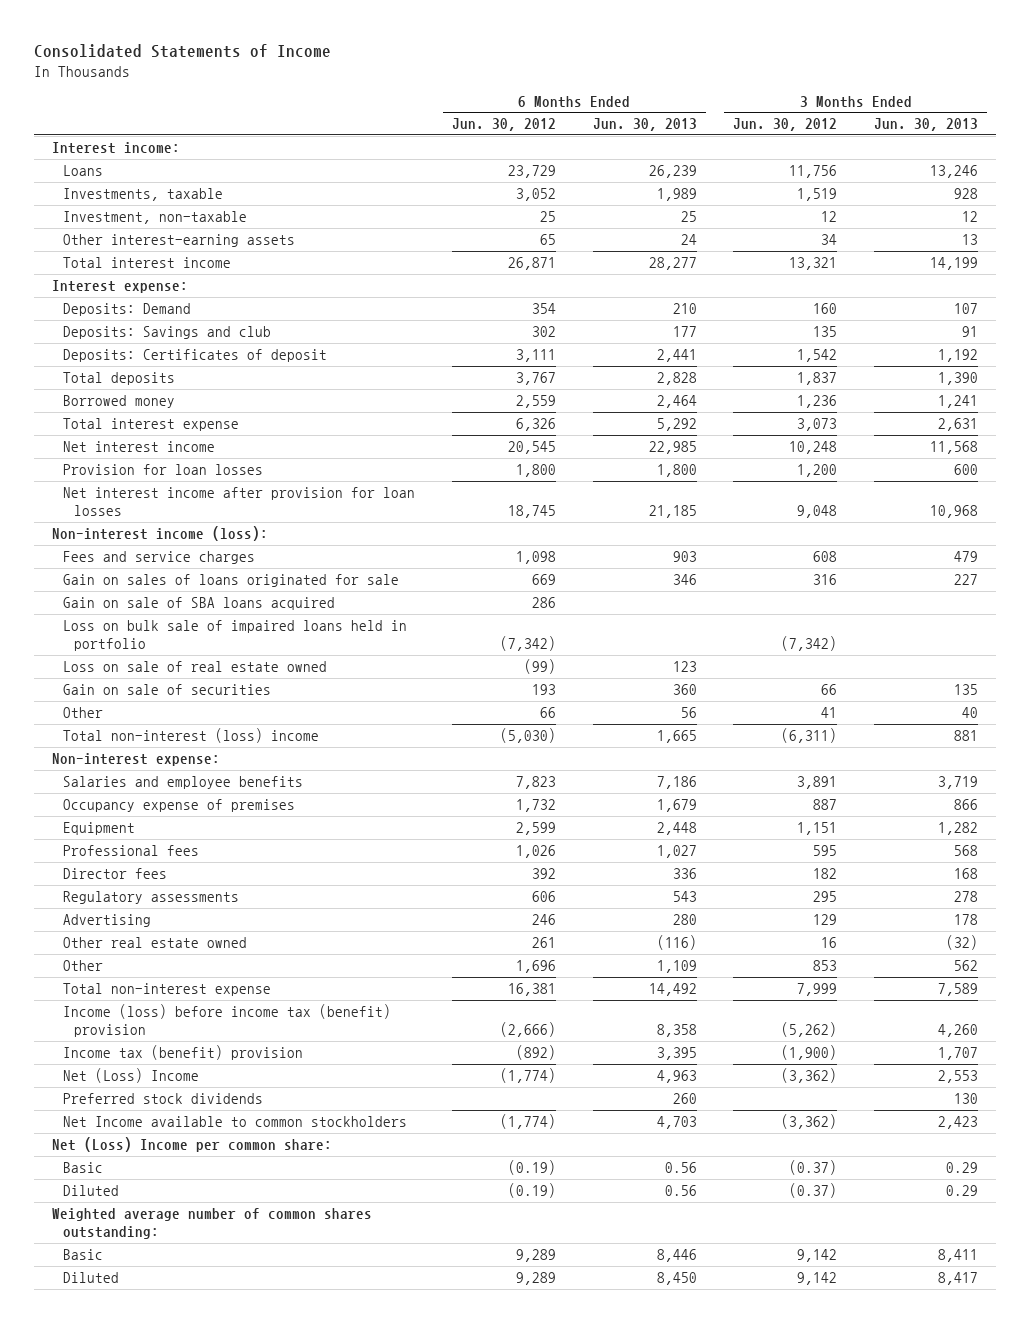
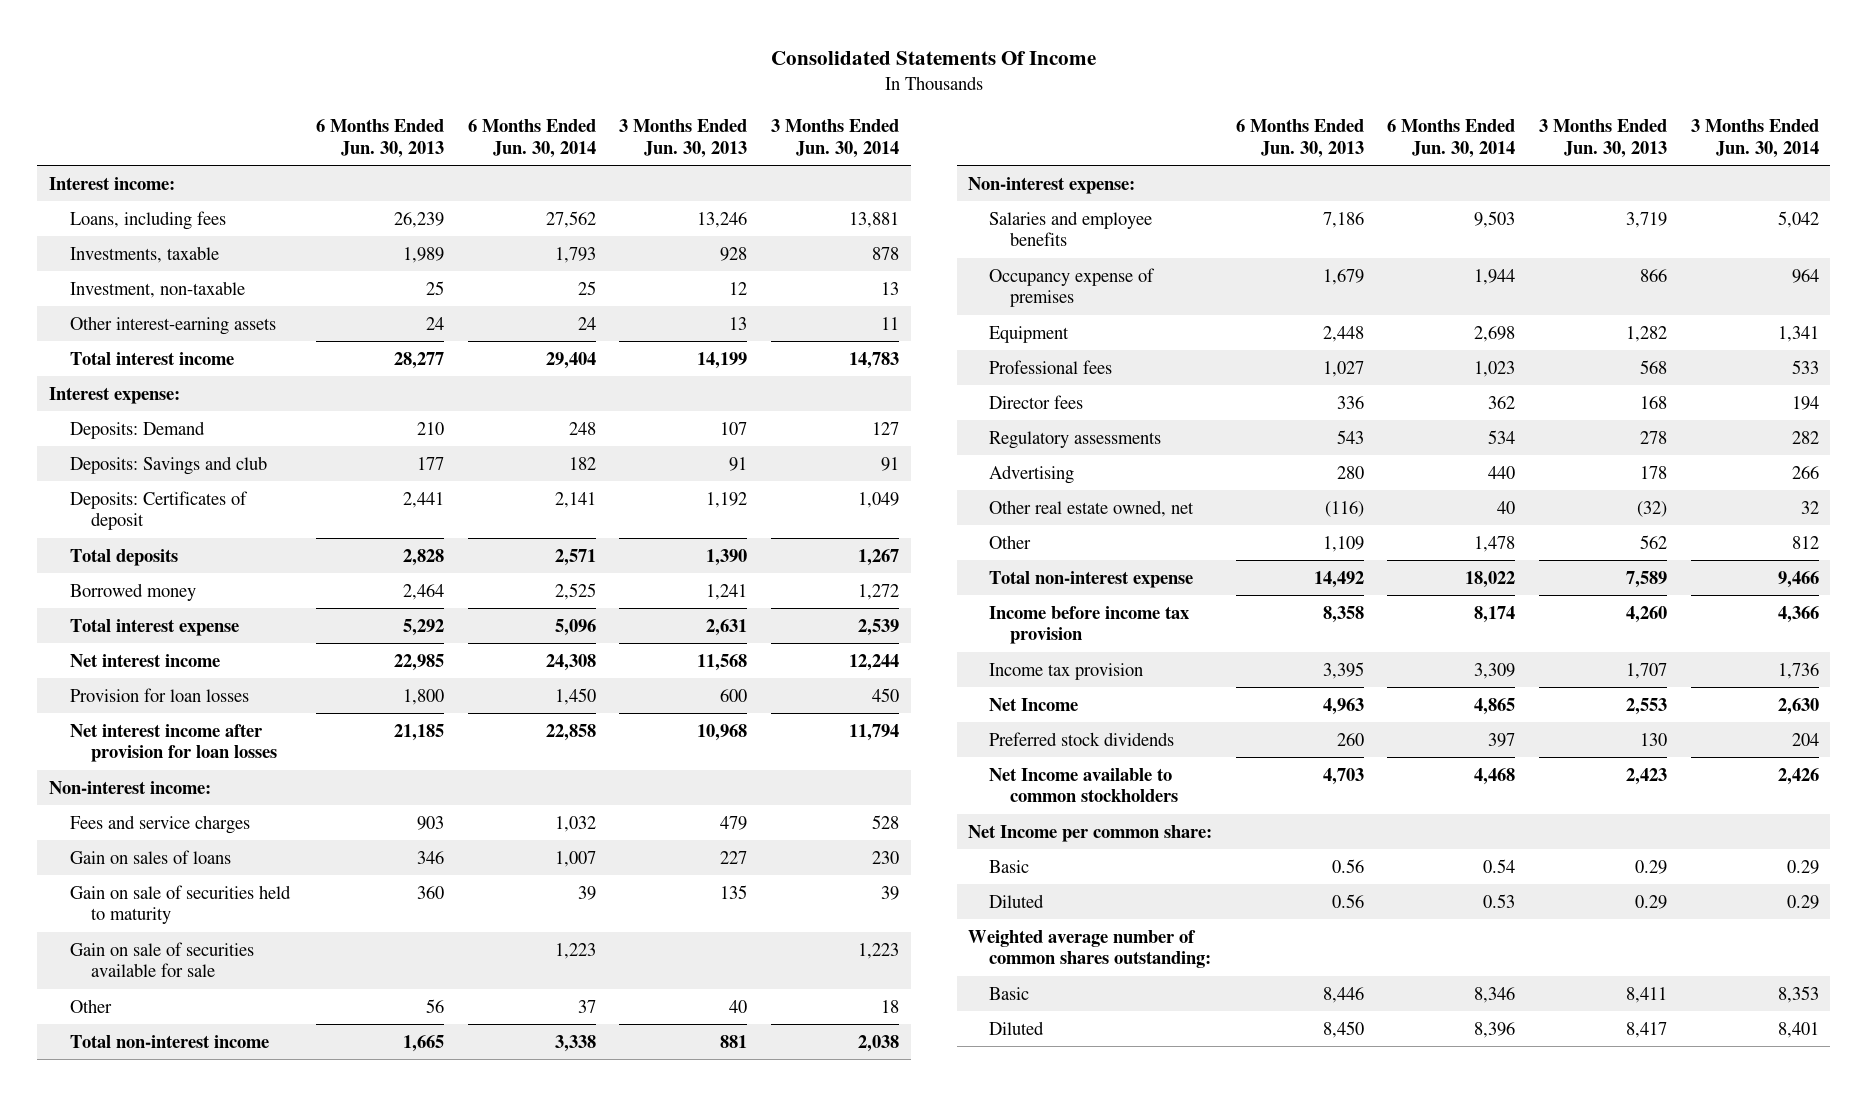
[33,44,331,59] Consolidated Statements of Income -> [770,51,1096,66] Consolidated Statements Of Income
[451,118,556,132] Jun. 30, 2012 -> none
[733,118,838,132] Jun. 30, 2012 -> none
none -> [467,119,596,158] 6 Months Ended Jun. 30, 2014
none -> [770,119,899,158] 3 Months Ended Jun. 30, 2014
[63,164,104,176] Loans -> [69,210,226,230] Loans, including fees
[52,525,269,541] Non-interest income (loss): -> [48,780,211,794] Non-interest income:
[63,596,336,610] Gain on sale of SBA loans acquired -> none
[63,619,408,652] Loss on bulk sale of impaired loans held in portfolio -> none
[63,660,328,672] Loss on sale of real estate owned -> none
[63,573,400,587] Gain on sales of loans originated for sale -> [69,849,231,864] Gain on sales of loans
[63,683,272,695] Gain on sale of securities -> [69,884,291,925] Gain on sale of securities held to maturity
none -> [69,941,254,978] Gain on sale of securities available for sale
[63,727,320,743] Total non-interest (loss) income -> [69,1034,269,1048] Total non-interest income
[63,936,248,948] Other real estate owned -> [989,499,1195,517] Other real estate owned, net
[63,1003,392,1038] Income (loss) before income tax (benefit) provision -> [989,605,1190,645] Income before income tax provision
[63,1044,304,1060] Income tax (benefit) provision -> [989,662,1144,680] Income tax provision
[63,1067,200,1083] Net (Loss) Income -> [989,697,1079,711] Net Income
[52,1136,333,1152] Net (Loss) Income per common share: -> [968,824,1213,842] Net Income per common share:

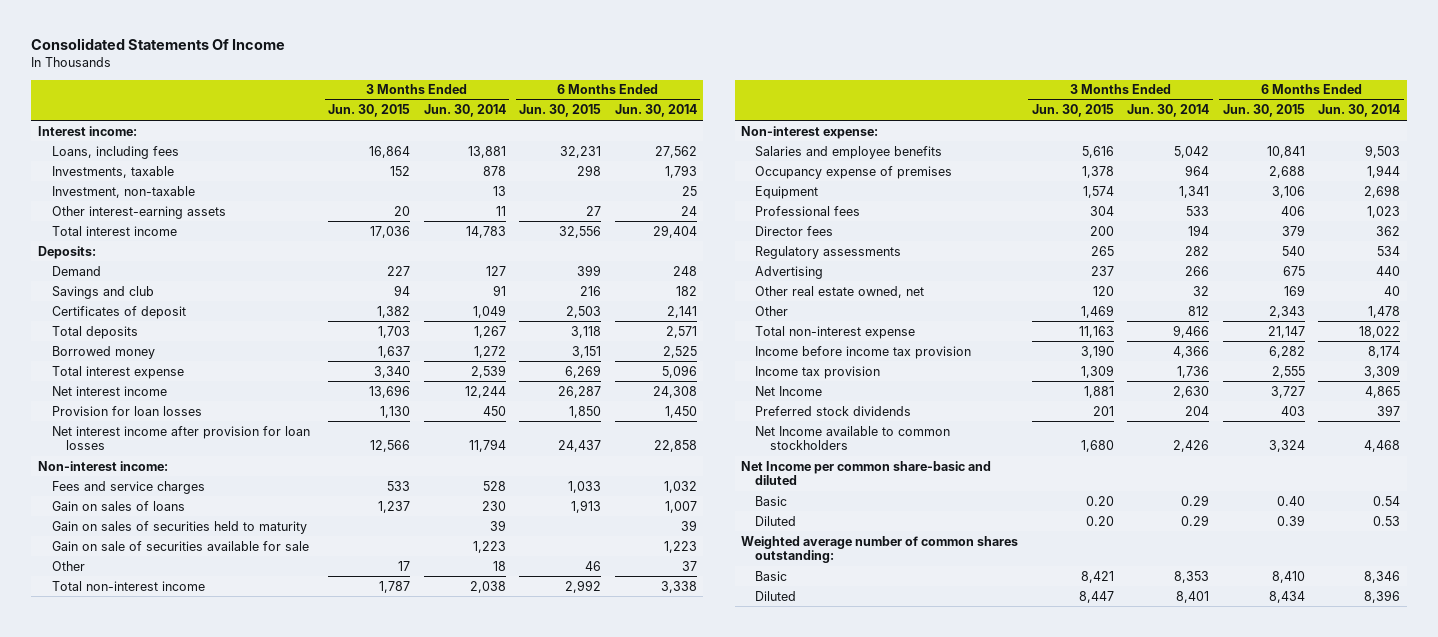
[316,119,445,158] 6 Months Ended Jun. 30, 2013 -> none
[619,119,748,158] 3 Months Ended Jun. 30, 2013 -> none
none -> [328,104,411,118] Jun. 30, 2015
none -> [519,104,602,118] Jun. 30, 2015
[48,386,180,404] Interest expense: -> none
none -> [37,245,96,259] Deposits:
[69,420,205,439] Deposits: Demand -> [51,265,101,276] Demand
[69,455,267,475] Deposits: Savings and club -> [51,285,154,299] Savings and club
[69,490,248,531] Deposits: Certificates of deposit -> [51,305,186,319] Certificates of deposit
[69,884,291,925] Gain on sale of securities held to maturity -> [51,520,307,534] Gain on sales of securities held to maturity
[968,824,1213,842] Net Income per common share: -> [741,460,992,486] Net Income per common share-basic and diluted

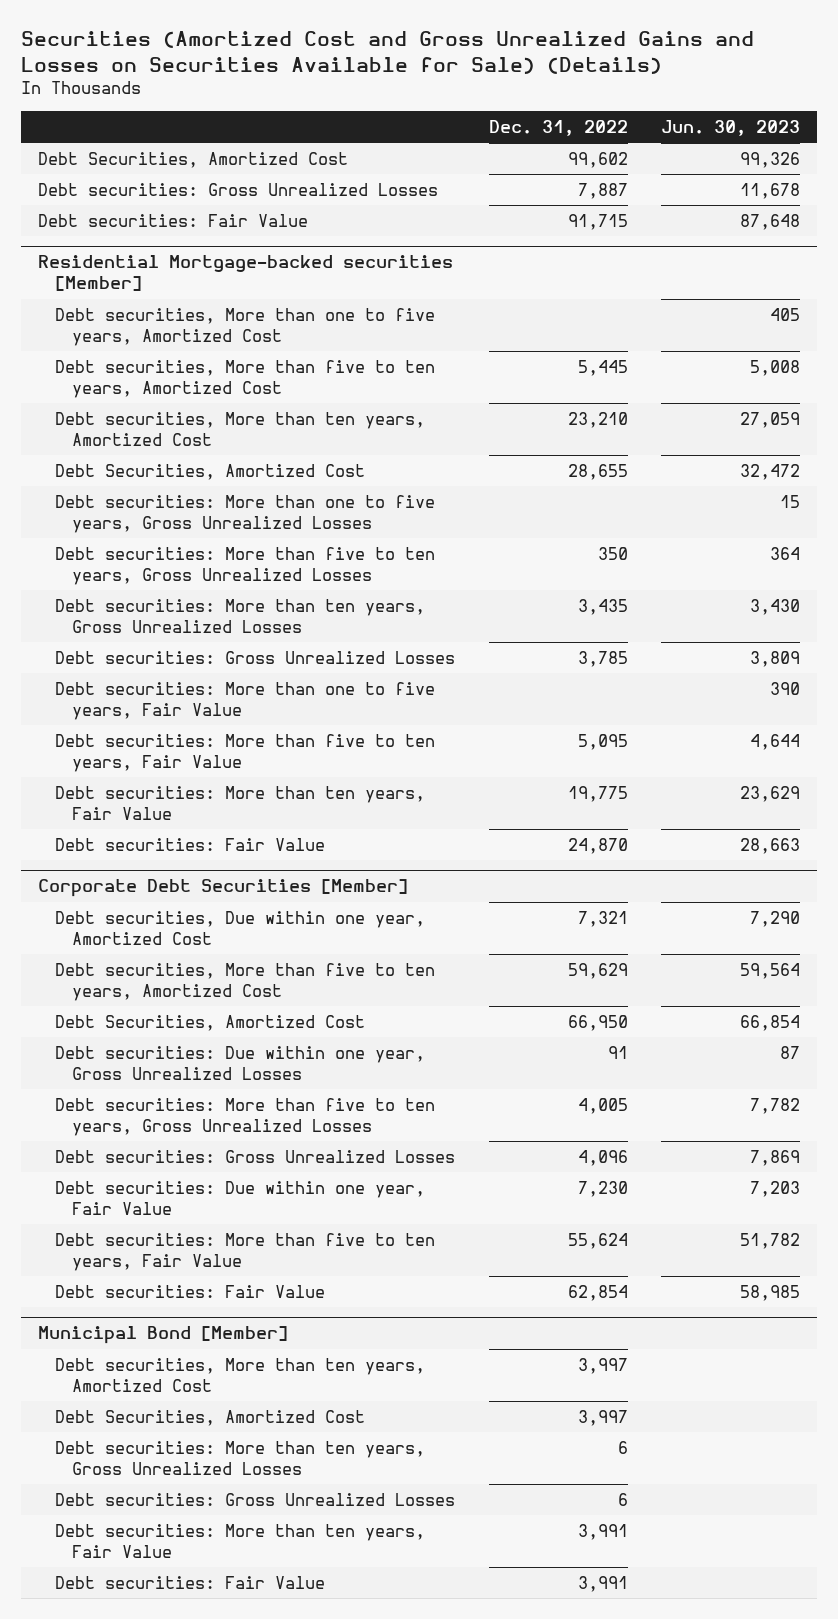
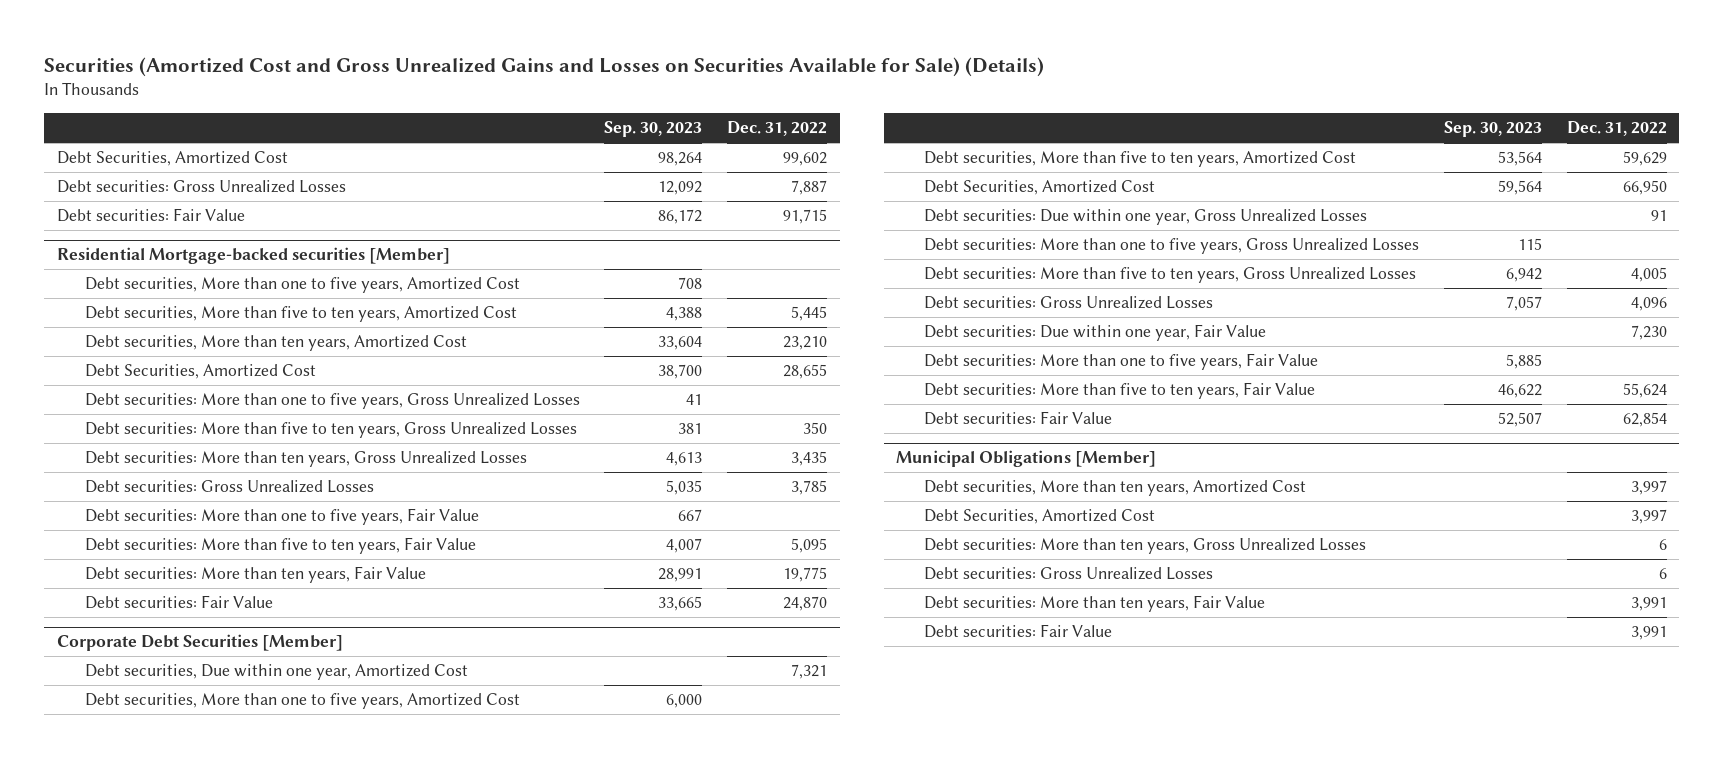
[661,119,801,136] Jun. 30, 2023 -> none
none -> [604,121,703,138] Sep. 30, 2023
none -> [84,693,520,710] Debt securities, More than one to five years, Amortized Cost
none -> [924,238,1420,255] Debt securities: More than one to five years, Gross Unrealized Losses
none -> [924,353,1319,371] Debt securities: More than one to five years, Fair Value
[37,1326,288,1345] Municipal Bond [Member] -> [896,450,1157,468] Municipal Obligations [Member]

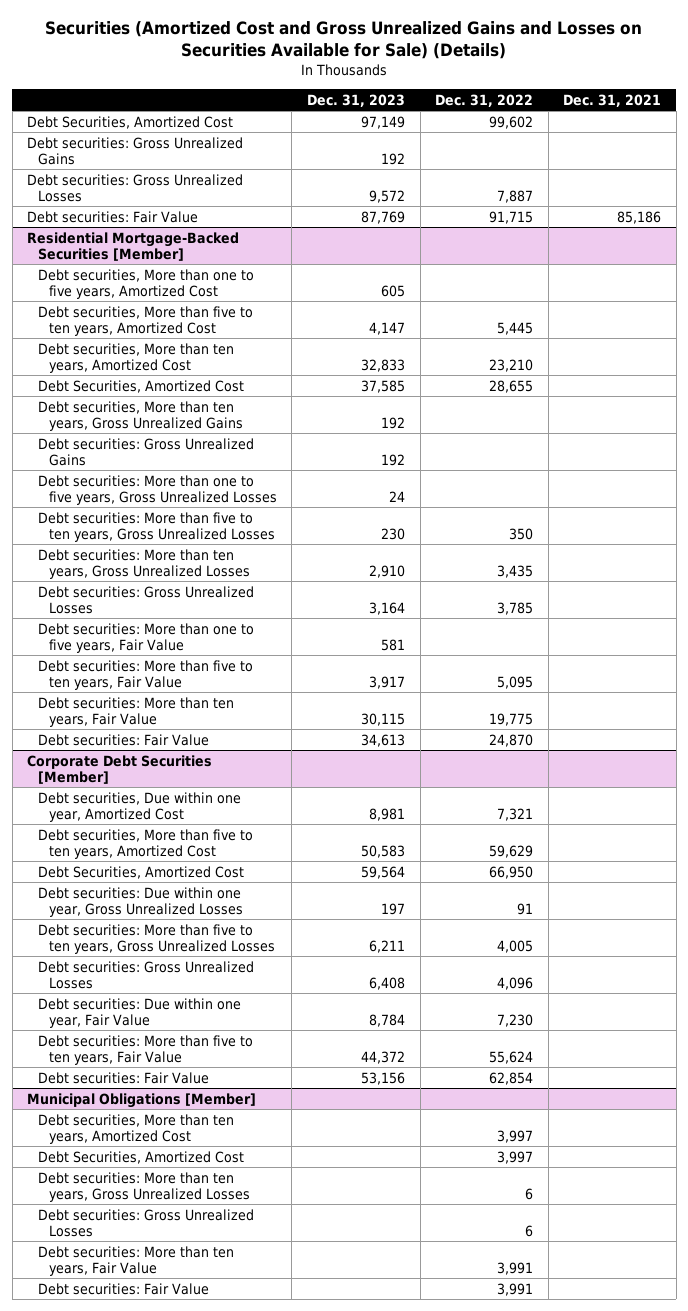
[604,121,703,138] Sep. 30, 2023 -> none
none -> [307,94,406,108] Dec. 31, 2023
none -> [563,94,662,108] Dec. 31, 2021
none -> [27,136,244,166] Debt securities: Gross Unrealized Gains
[56,247,450,265] Residential Mortgage-backed securities [Member] -> [27,231,240,262] Residential Mortgage-Backed Securities [Member]
none -> [38,400,243,432] Debt securities, More than ten years, Gross Unrealized Gains
none -> [38,437,255,467] Debt securities: Gross Unrealized Gains
[84,693,520,710] Debt securities, More than one to five years, Amortized Cost -> none
[924,238,1420,255] Debt securities: More than one to five years, Gross Unrealized Losses -> none
[924,353,1319,371] Debt securities: More than one to five years, Fair Value -> none

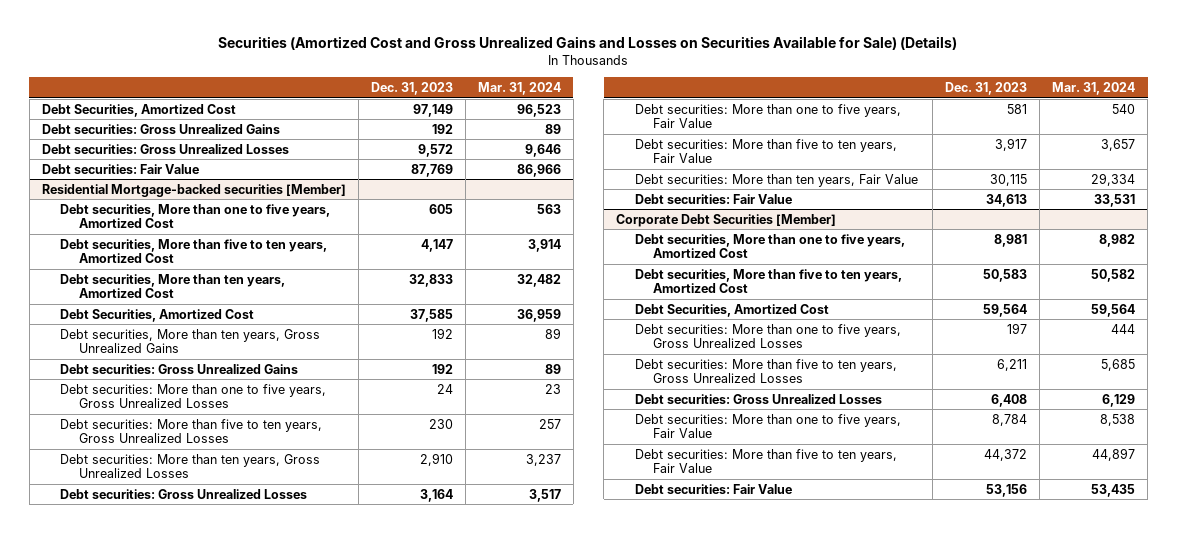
[435,94,534,108] Dec. 31, 2022 -> none
[563,94,662,108] Dec. 31, 2021 -> none
none -> [477,82,561,96] Mar. 31, 2024
[27,231,240,262] Residential Mortgage-Backed Securities [Member] -> [41,183,346,197] Residential Mortgage-backed securities [Member]
[38,791,242,823] Debt securities, Due within one year, Amortized Cost -> [634,233,905,259] Debt securities, More than one to five years, Amortized Cost
[38,886,243,918] Debt securities: Due within one year, Gross Unrealized Losses -> [634,323,901,349] Debt securities: More than one to five years, Gross Unrealized Losses
[38,997,242,1029] Debt securities: Due within one year, Fair Value -> [634,413,901,439] Debt securities: More than one to five years, Fair Value
[27,1092,257,1108] Municipal Obligations [Member] -> none
[38,1113,235,1145] Debt securities, More than ten years, Amortized Cost -> none
[38,1150,245,1164] Debt Securities, Amortized Cost -> none
[38,1171,250,1203] Debt securities: More than ten years, Gross Unrealized Losses -> none
[38,1208,255,1238] Debt securities: Gross Unrealized Losses -> none
[38,1245,235,1277] Debt securities: More than ten years, Fair Value -> none
[38,1282,210,1295] Debt securities: Fair Value -> none

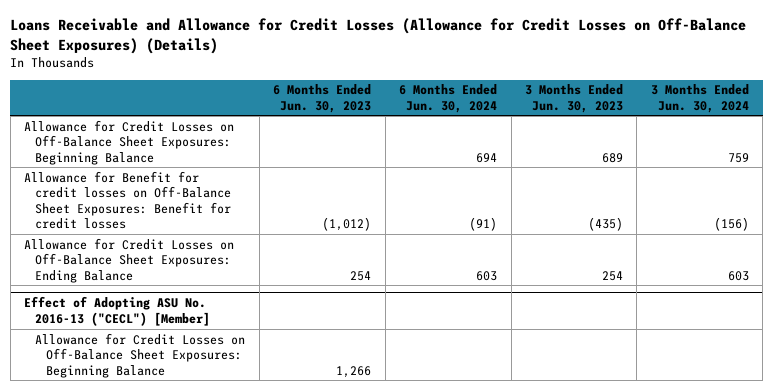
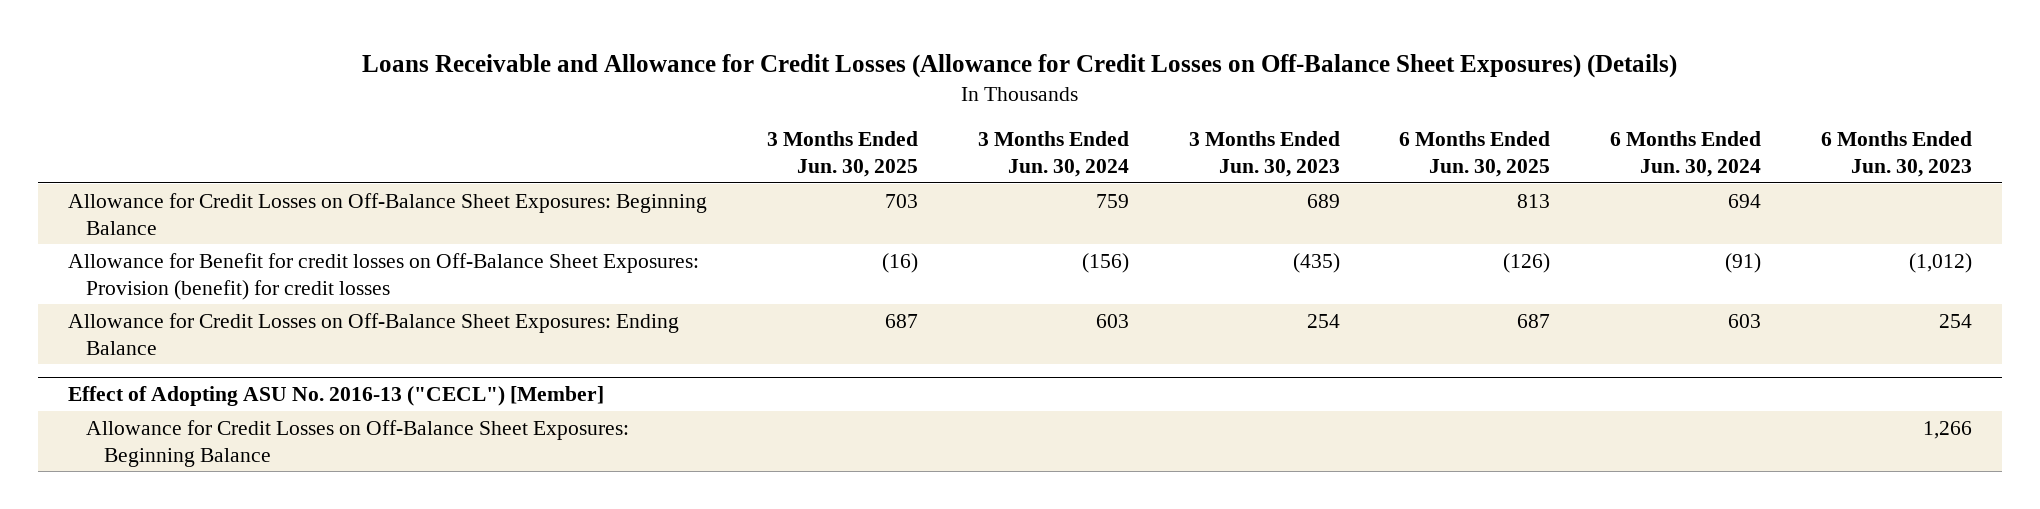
none -> [766,131,918,178] 3 Months Ended Jun. 30, 2025
none -> [1399,131,1551,178] 6 Months Ended Jun. 30, 2025
[24,170,232,230] Allowance for Benefit for credit losses on Off-Balance Sheet Exposures: Benefit for credit losses -> [67,252,699,300] Allowance for Benefit for credit losses on Off-Balance Sheet Exposures: Provision (benefit) for credit losses

